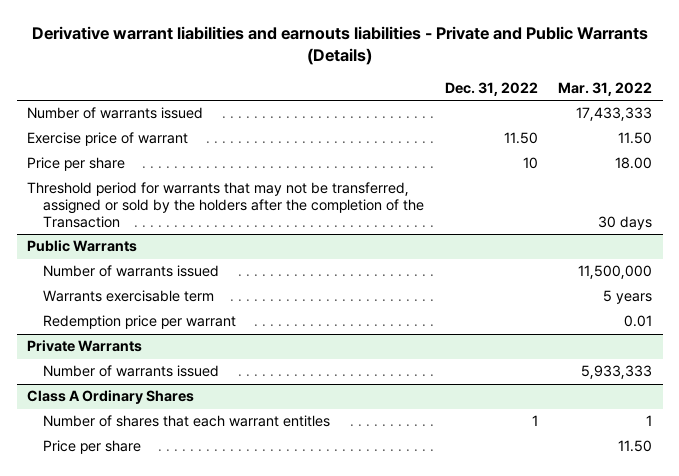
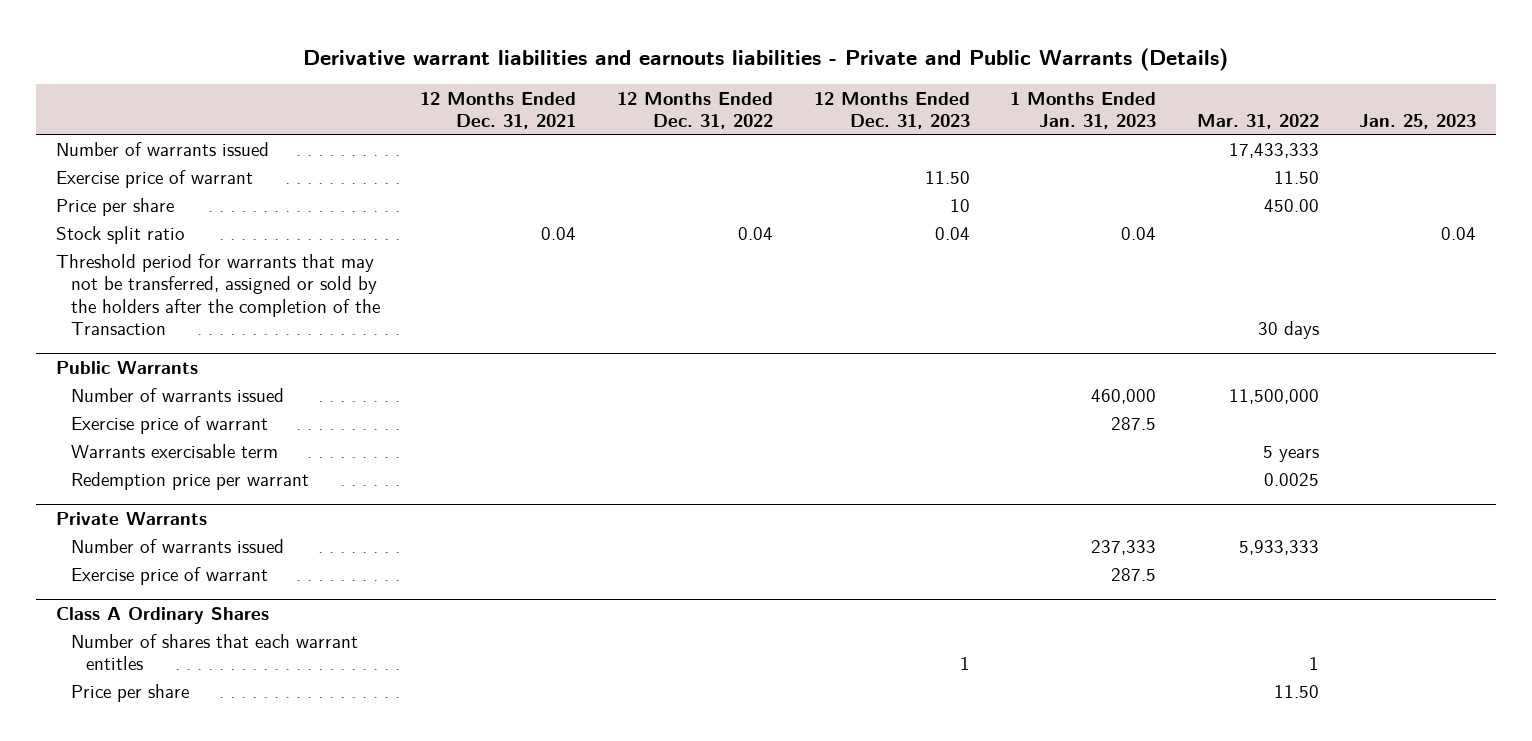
[444,82,538,97] Dec. 31, 2022 -> none
none -> [420,91,577,130] 12 Months Ended Dec. 31, 2021
none -> [617,91,774,130] 12 Months Ended Dec. 31, 2022
none -> [813,91,970,130] 12 Months Ended Dec. 31, 2023
none -> [1010,91,1157,130] 1 Months Ended Jan. 31, 2023
none -> [1359,114,1477,130] Jan. 25, 2023
[615,157,653,170] 18.00 -> [1263,198,1319,212] 450.00
none -> [55,225,185,244] Stock split ratio
none -> [70,415,268,434] Exercise price of warrant
[624,315,653,328] 0.01 -> [1263,472,1319,486] 0.0025
none -> [70,566,268,585] Exercise price of warrant

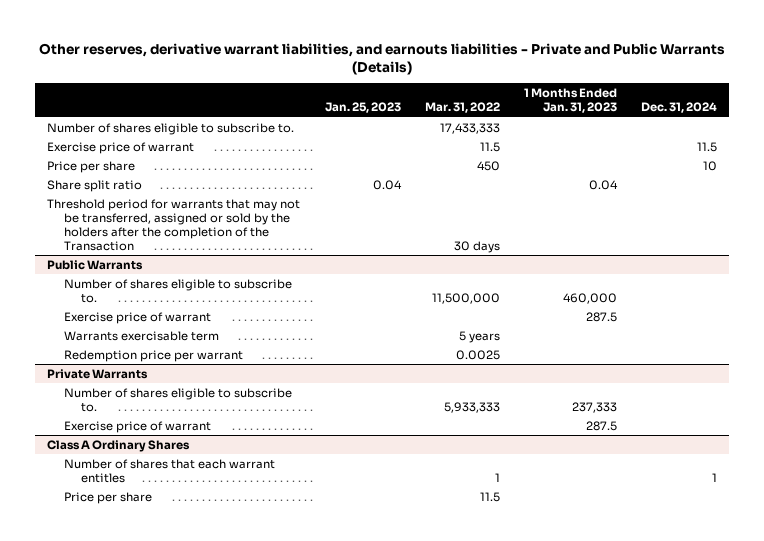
[303,48,1229,72] Derivative warrant liabilities and earnouts liabilities - Private and Public Warrants (Details) -> [39,42,726,75] Other reserves, derivative warrant liabilities, and earnouts liabilities - Private and Public Warrants (Details)
[420,91,577,130] 12 Months Ended Dec. 31, 2021 -> none
[617,91,774,130] 12 Months Ended Dec. 31, 2022 -> none
[813,91,970,130] 12 Months Ended Dec. 31, 2023 -> none
none -> [641,102,718,114] Dec. 31, 2024
[55,141,269,156] Number of warrants issued -> [47,122,295,135] Number of shares eligible to subscribe to.
[1273,170,1319,184] 11.50 -> [479,141,500,152] 11.5
[1263,198,1319,212] 450.00 -> [476,160,500,171] 450
[55,225,185,244] Stock split ratio -> [47,179,143,192] Share split ratio
[70,387,284,402] Number of warrants issued -> [64,278,293,303] Number of shares eligible to subscribe to.
[70,538,284,553] Number of warrants issued -> [64,387,293,412] Number of shares eligible to subscribe to.
[1273,684,1319,698] 11.50 -> [479,491,500,502] 11.5

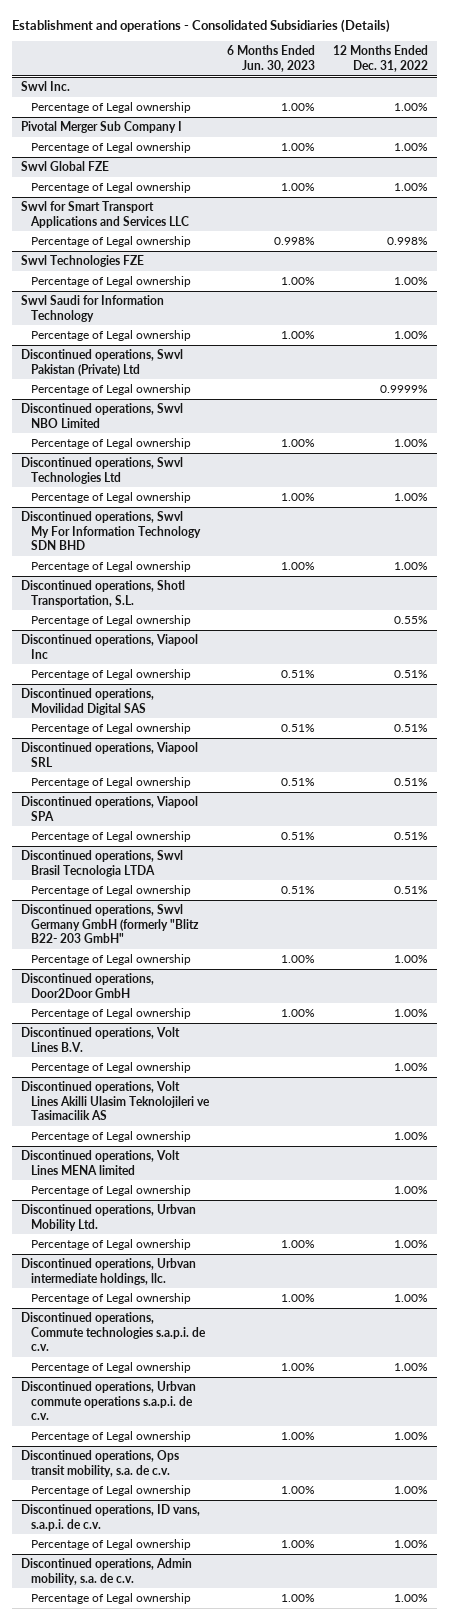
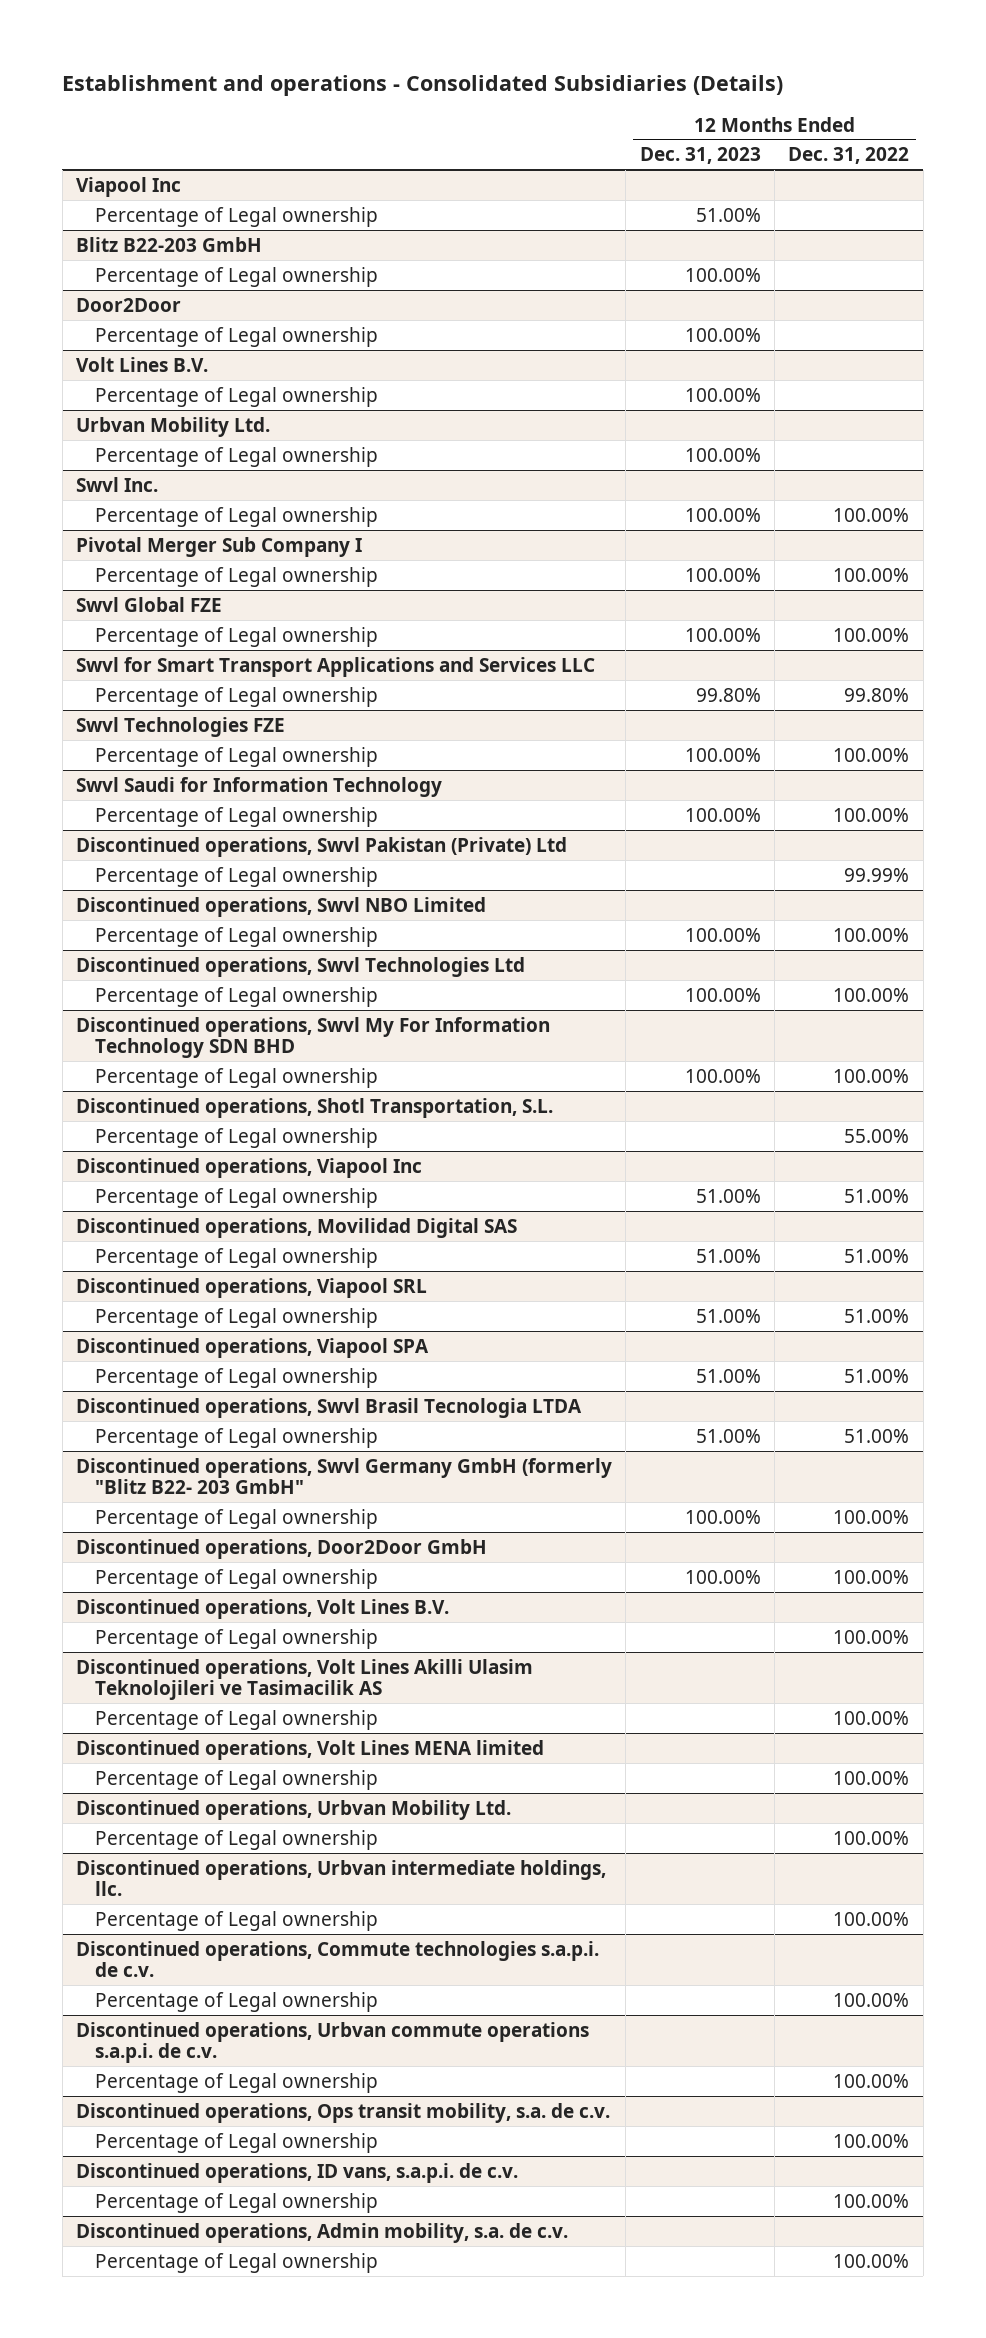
[227,45,316,72] 6 Months Ended Jun. 30, 2023 -> none
none -> [639,147,761,165] Dec. 31, 2023
none -> [76,176,182,197] Viapool Inc
none -> [95,206,379,227] Percentage of Legal ownership
none -> [76,236,263,252] Blitz B22-203 GmbH
none -> [95,266,379,287] Percentage of Legal ownership
none -> [76,297,182,312] Door2Door
none -> [95,326,379,347] Percentage of Legal ownership
none -> [76,356,209,372] Volt Lines B.V.
none -> [95,386,379,407] Percentage of Legal ownership
none -> [76,416,271,437] Urbvan Mobility Ltd.
none -> [95,446,379,467] Percentage of Legal ownership
[394,103,429,112] 1.00% -> [833,507,910,522] 100.00%
[394,143,429,152] 1.00% -> [833,567,910,582] 100.00%
[394,183,429,192] 1.00% -> [833,627,910,642] 100.00%
[387,237,429,246] 0.998% -> [844,687,910,702] 99.80%
[394,277,429,286] 1.00% -> [833,747,910,762] 100.00%
[394,331,429,340] 1.00% -> [833,807,910,822] 100.00%
[380,385,429,394] 0.9999% -> [844,867,910,882] 99.99%
[394,439,429,448] 1.00% -> [833,927,910,942] 100.00%
[394,493,429,502] 1.00% -> [833,987,910,1002] 100.00%
[394,562,429,571] 1.00% -> [833,1068,910,1083] 100.00%
[394,616,429,625] 0.55% -> [844,1128,910,1143] 55.00%
[394,670,429,679] 0.51% -> [844,1188,910,1203] 51.00%
[394,724,429,733] 0.51% -> [844,1248,910,1263] 51.00%
[394,778,429,787] 0.51% -> [844,1308,910,1323] 51.00%
[394,832,429,841] 0.51% -> [844,1368,910,1383] 51.00%
[394,886,429,895] 0.51% -> [844,1428,910,1443] 51.00%
[394,955,429,964] 1.00% -> [833,1509,910,1524] 100.00%
[394,1009,429,1018] 1.00% -> [833,1569,910,1584] 100.00%
[394,1063,429,1072] 1.00% -> [833,1629,910,1644] 100.00%
[394,1132,429,1141] 1.00% -> [833,1710,910,1725] 100.00%
[394,1186,429,1195] 1.00% -> [833,1770,910,1785] 100.00%
[394,1240,429,1249] 1.00% -> [833,1830,910,1845] 100.00%
[394,1294,429,1303] 1.00% -> [833,1911,910,1926] 100.00%
[394,1363,429,1372] 1.00% -> [833,1992,910,2007] 100.00%
[394,1432,429,1441] 1.00% -> [833,2073,910,2088] 100.00%
[394,1486,429,1495] 1.00% -> [833,2133,910,2148] 100.00%
[394,1540,429,1549] 1.00% -> [833,2193,910,2208] 100.00%
[394,1594,429,1603] 1.00% -> [833,2253,910,2268] 100.00%

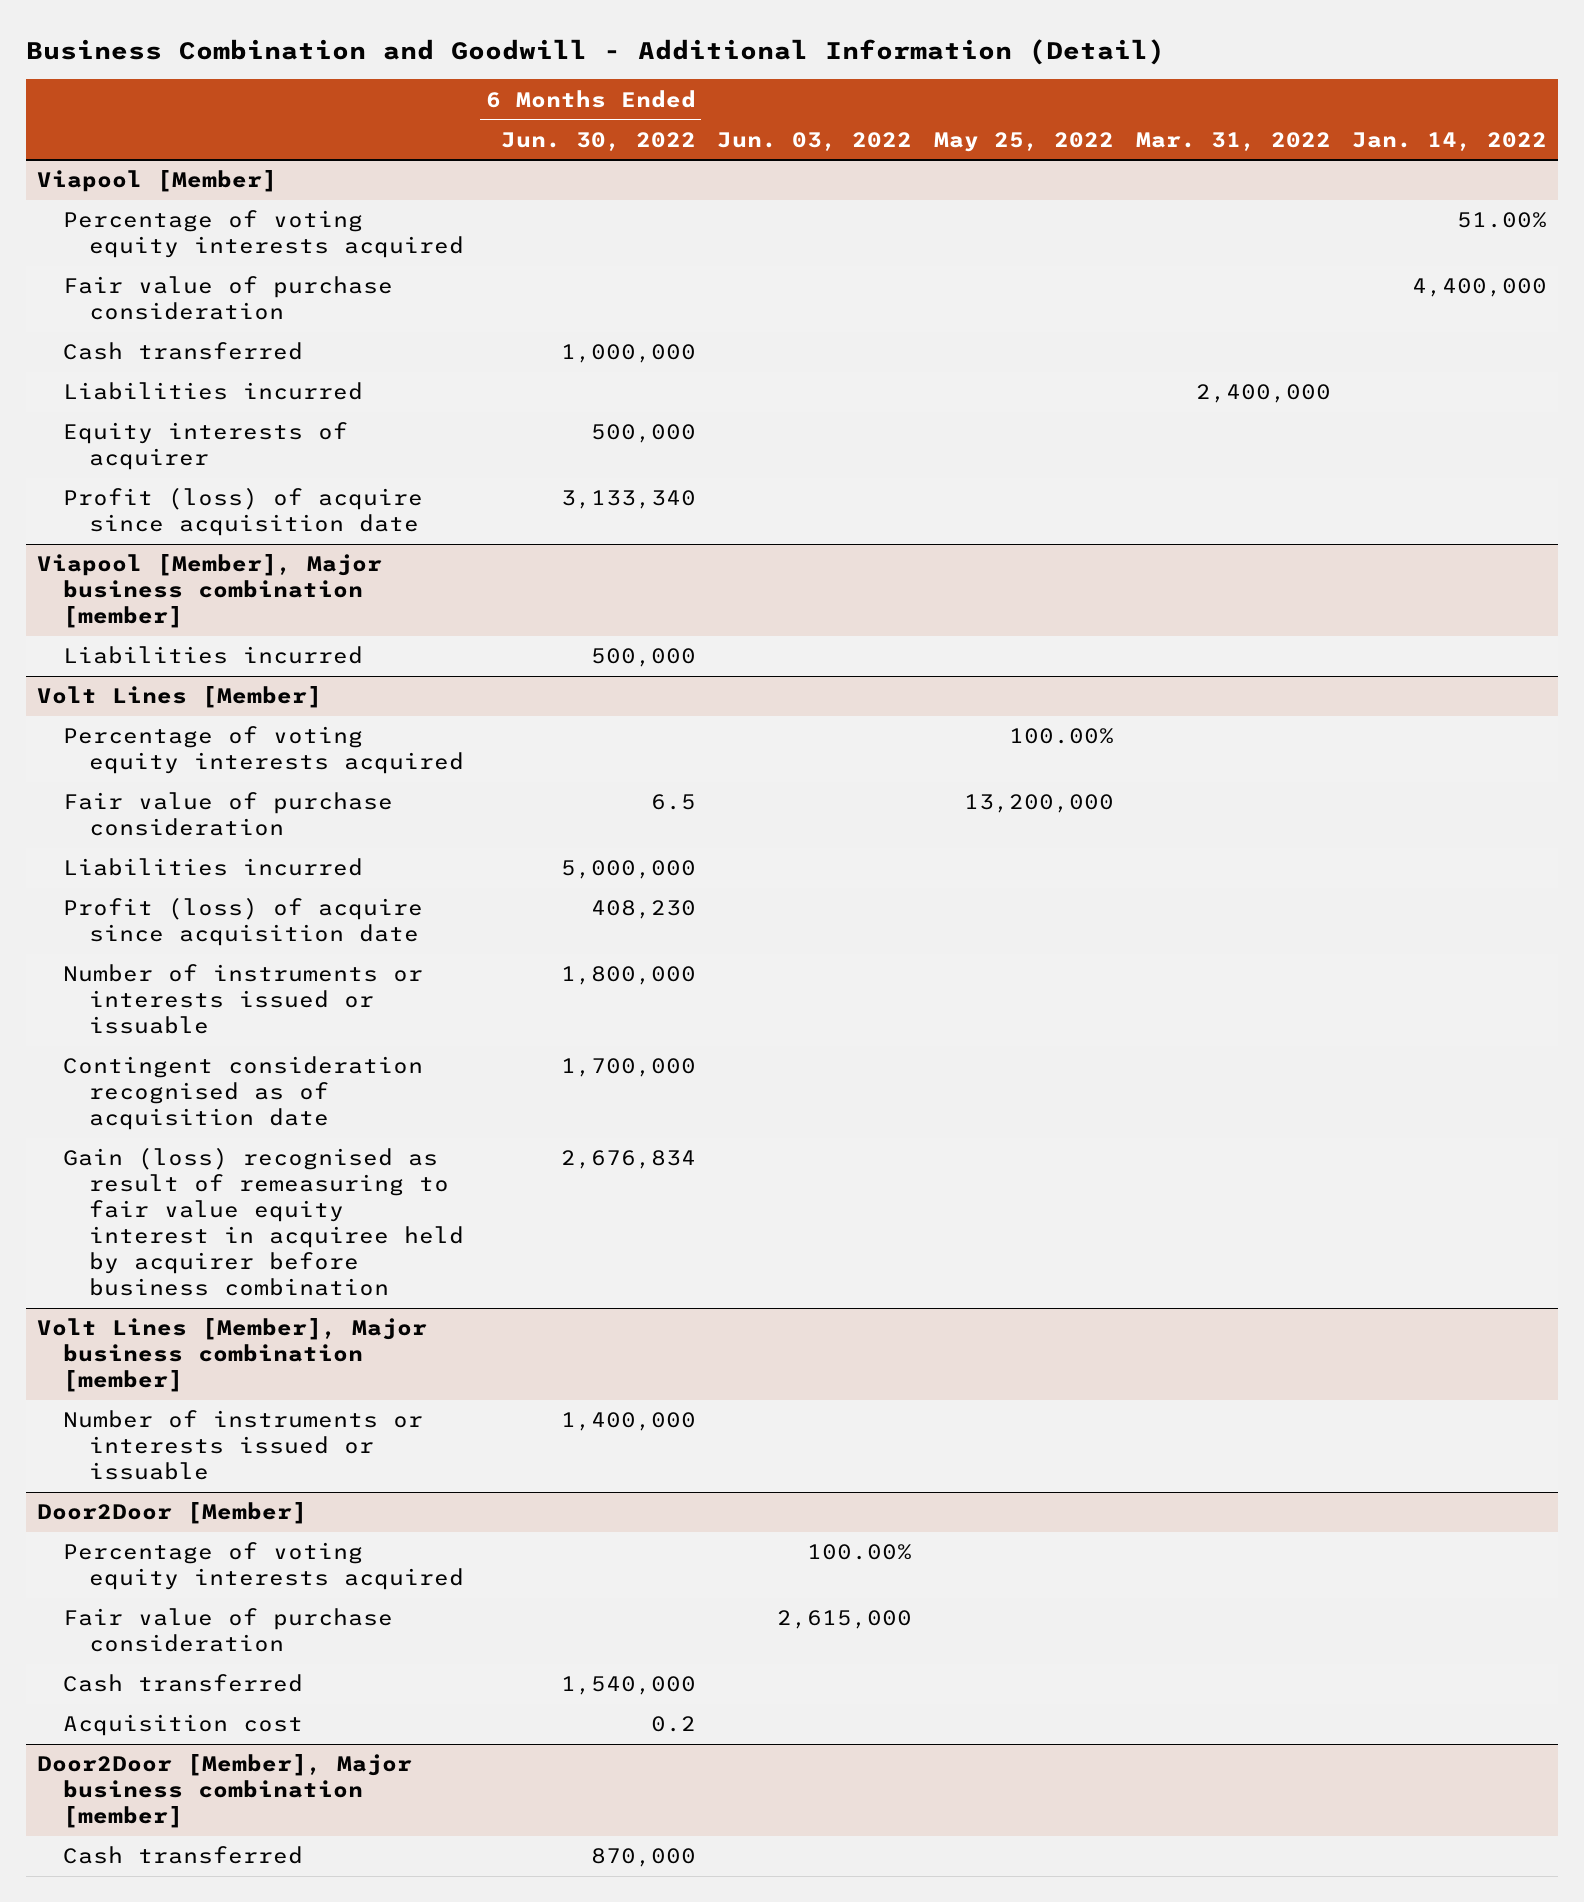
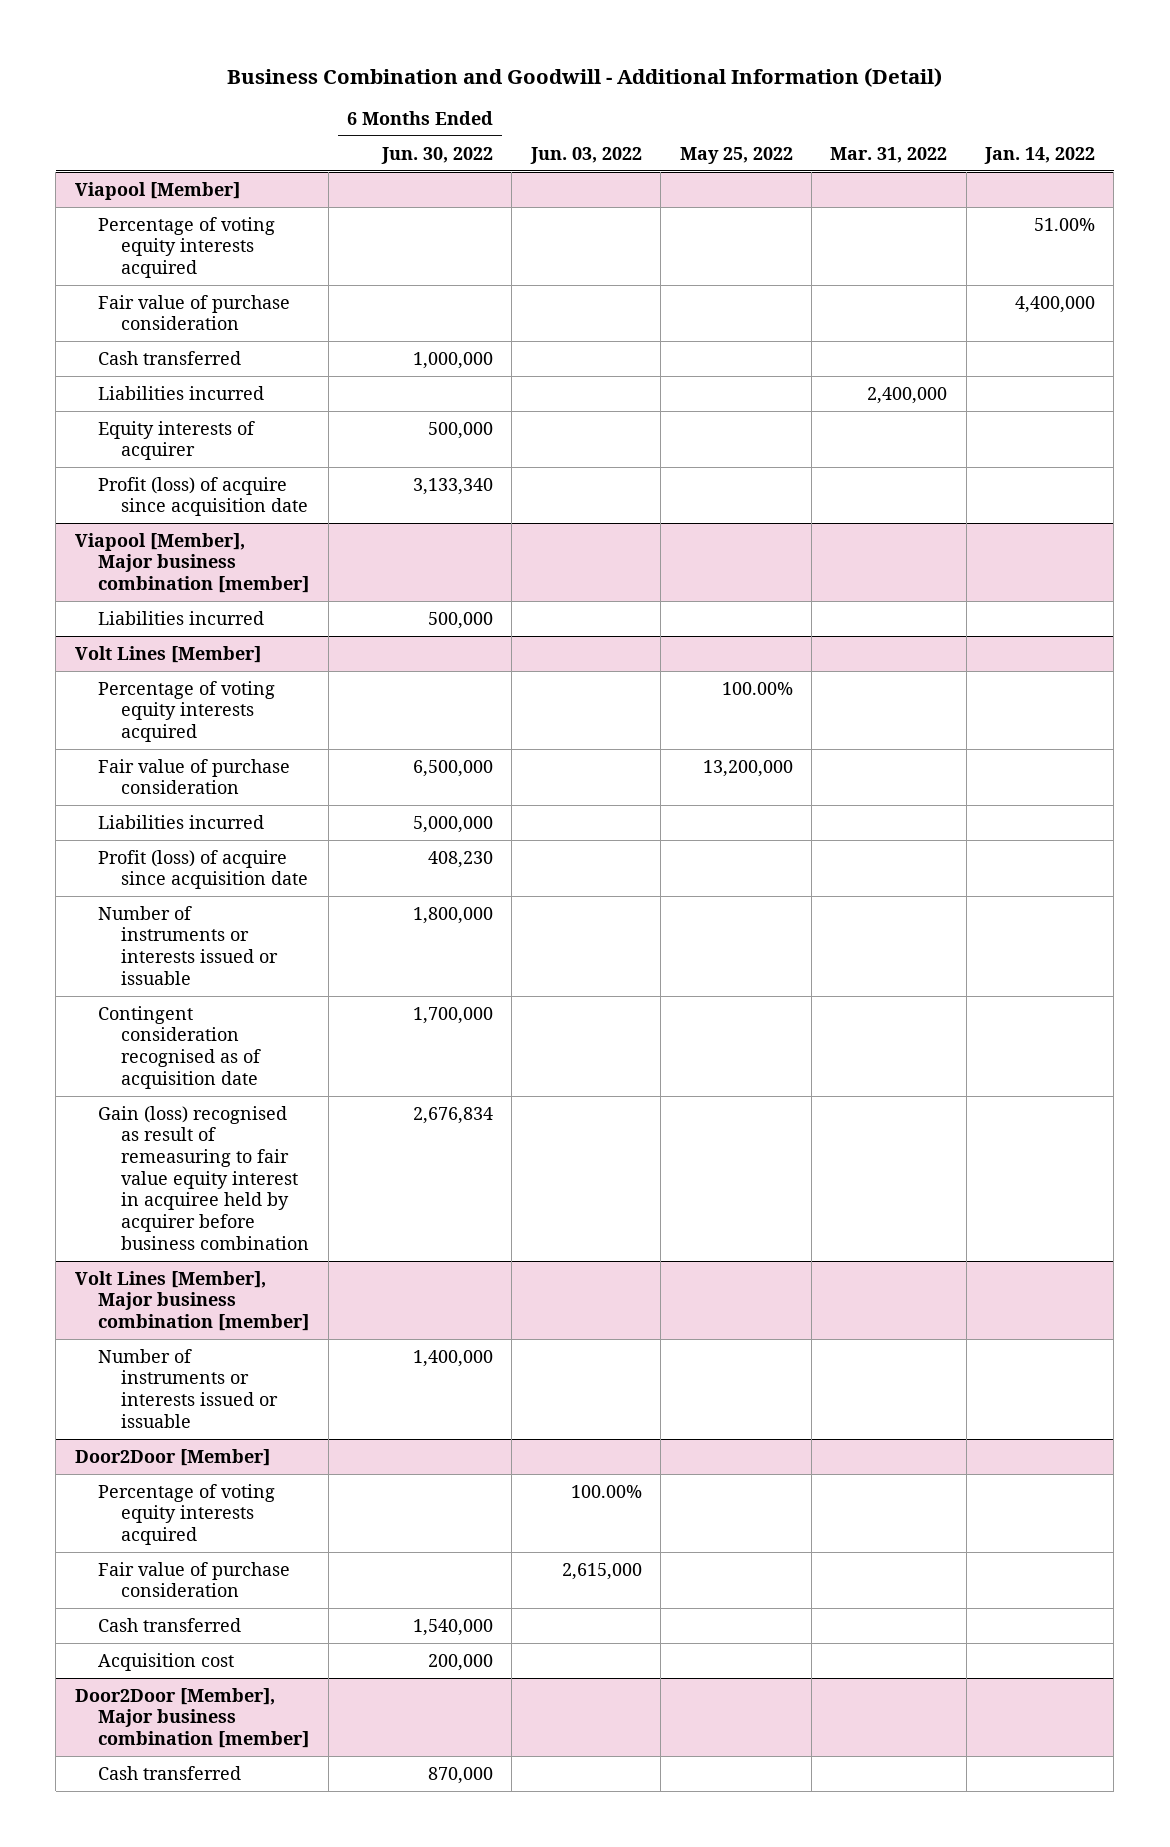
[650,794,696,811] 6.5 -> [413,759,494,777] 6,500,000
[650,1716,696,1733] 0.2 -> [428,1653,494,1671] 200,000

